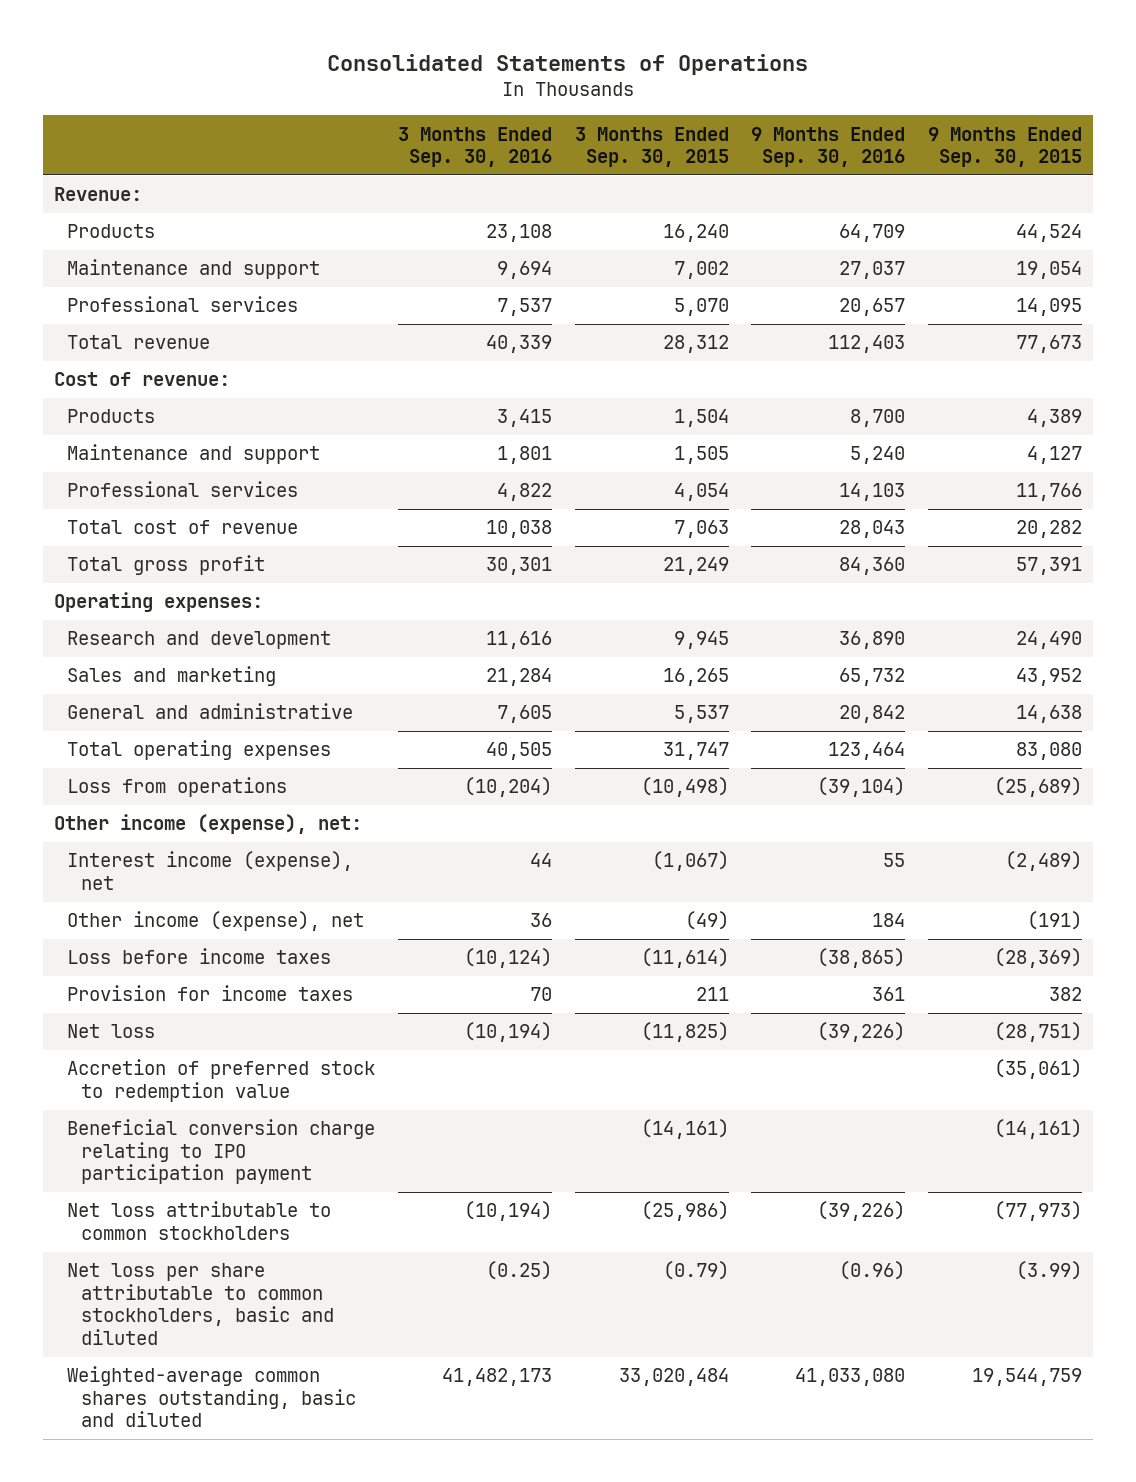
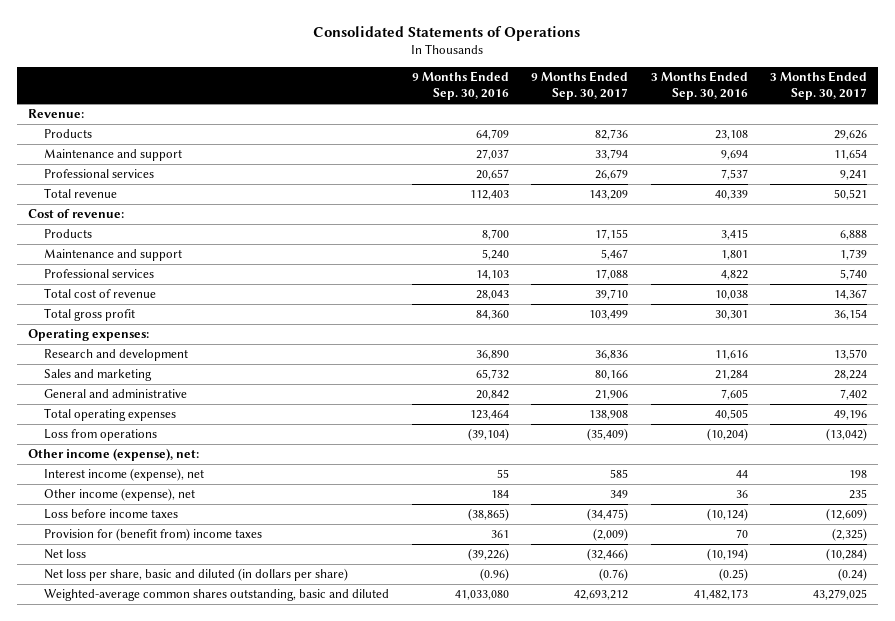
[574,126,729,167] 3 Months Ended Sep. 30, 2015 -> none
[928,126,1083,167] 9 Months Ended Sep. 30, 2015 -> none
none -> [531,71,629,101] 9 Months Ended Sep. 30, 2017
none -> [769,71,867,101] 3 Months Ended Sep. 30, 2017
[67,985,354,1002] Provision for income taxes -> [44,528,263,542] Provision for (benefit from) income taxes
[67,1059,376,1102] Accretion of preferred stock to redemption value -> none
[67,1119,376,1185] Beneficial conversion charge relating to IPO participation payment -> none
[67,1201,332,1240] Net loss attributable to common stockholders -> none
[67,1263,334,1345] Net loss per share attributable to common stockholders, basic and diluted -> [44,568,349,582] Net loss per share, basic and diluted (in dollars per share)

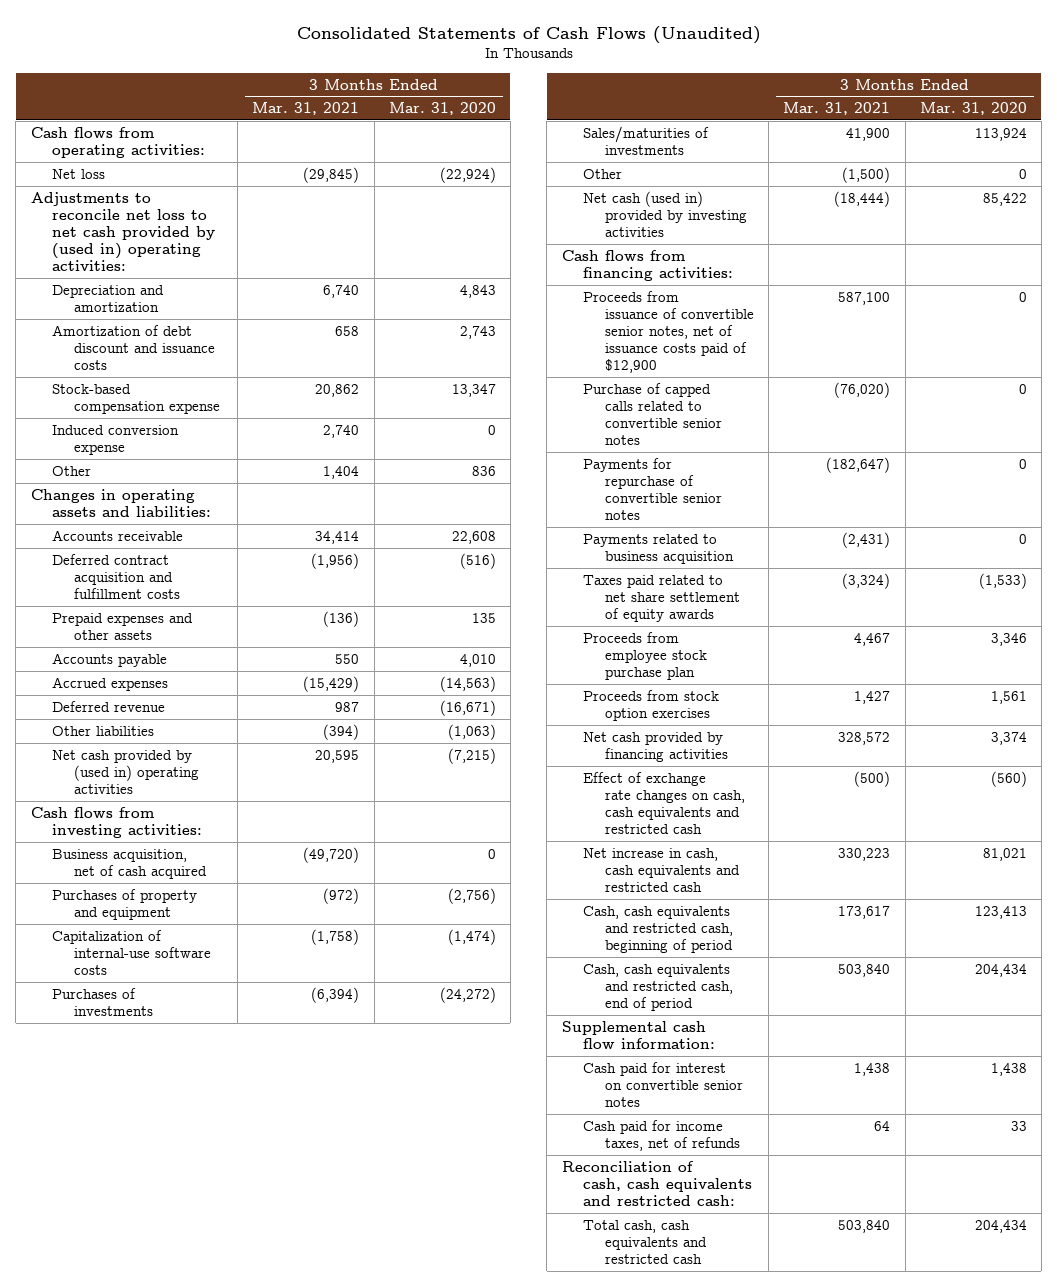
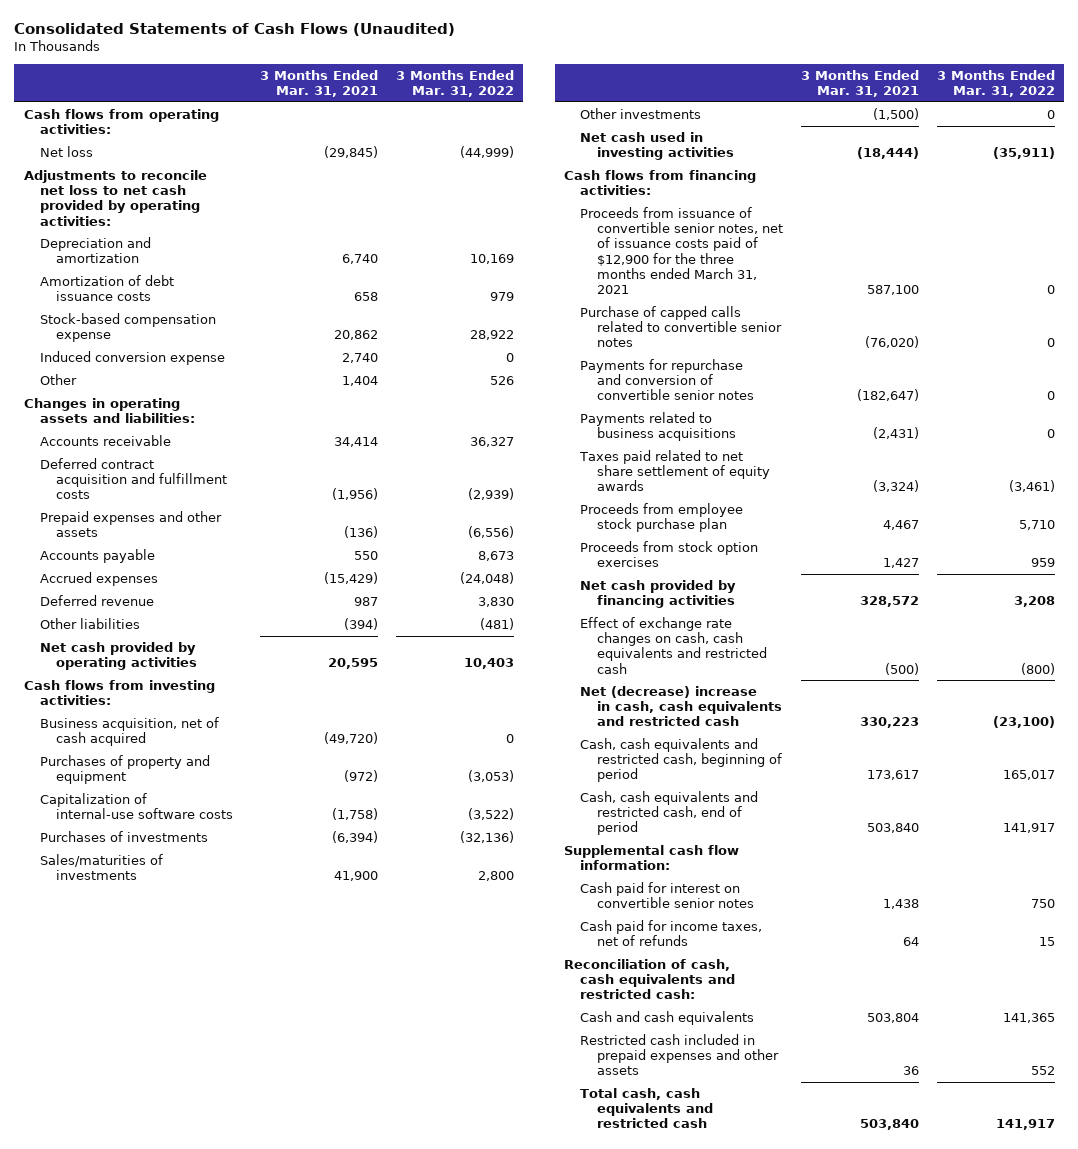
[388,102,496,116] Mar. 31, 2020 -> none
none -> [396,69,515,97] 3 Months Ended Mar. 31, 2022
[30,191,216,272] Adjustments to reconcile net loss to net cash provided by (used in) operating activities: -> [23,170,207,226] Adjustments to reconcile net loss to net cash provided by operating activities:
[52,324,216,371] Amortization of debt discount and issuance costs -> [39,275,174,302] Amortization of debt issuance costs
[52,749,200,795] Net cash provided by (used in) operating activities -> [39,642,198,671] Net cash provided by operating activities
[583,168,623,179] Other -> [580,108,702,120] Other investments
[583,190,748,238] Net cash (used in) provided by investing activities -> [580,132,734,161] Net cash used in investing activities
[583,290,755,374] Proceeds from issuance of convertible senior notes, net of issuance costs paid of $12,900 -> [580,207,783,295] Proceeds from issuance of convertible senior notes, net of issuance costs paid of $12,900 for the three months ended March 31, 2021
[583,457,723,521] Payments for repurchase of convertible senior notes -> [580,359,754,401] Payments for repurchase and conversion of convertible senior notes
[583,533,735,564] Payments related to business acquisition -> [580,412,736,442] Payments related to business acquisitions
[583,847,741,893] Net increase in cash, cash equivalents and restricted cash -> [580,686,782,727] Net (decrease) increase in cash, cash equivalents and restricted cash
none -> [580,1011,755,1026] Cash and cash equivalents
none -> [580,1034,779,1076] Restricted cash included in prepaid expenses and other assets

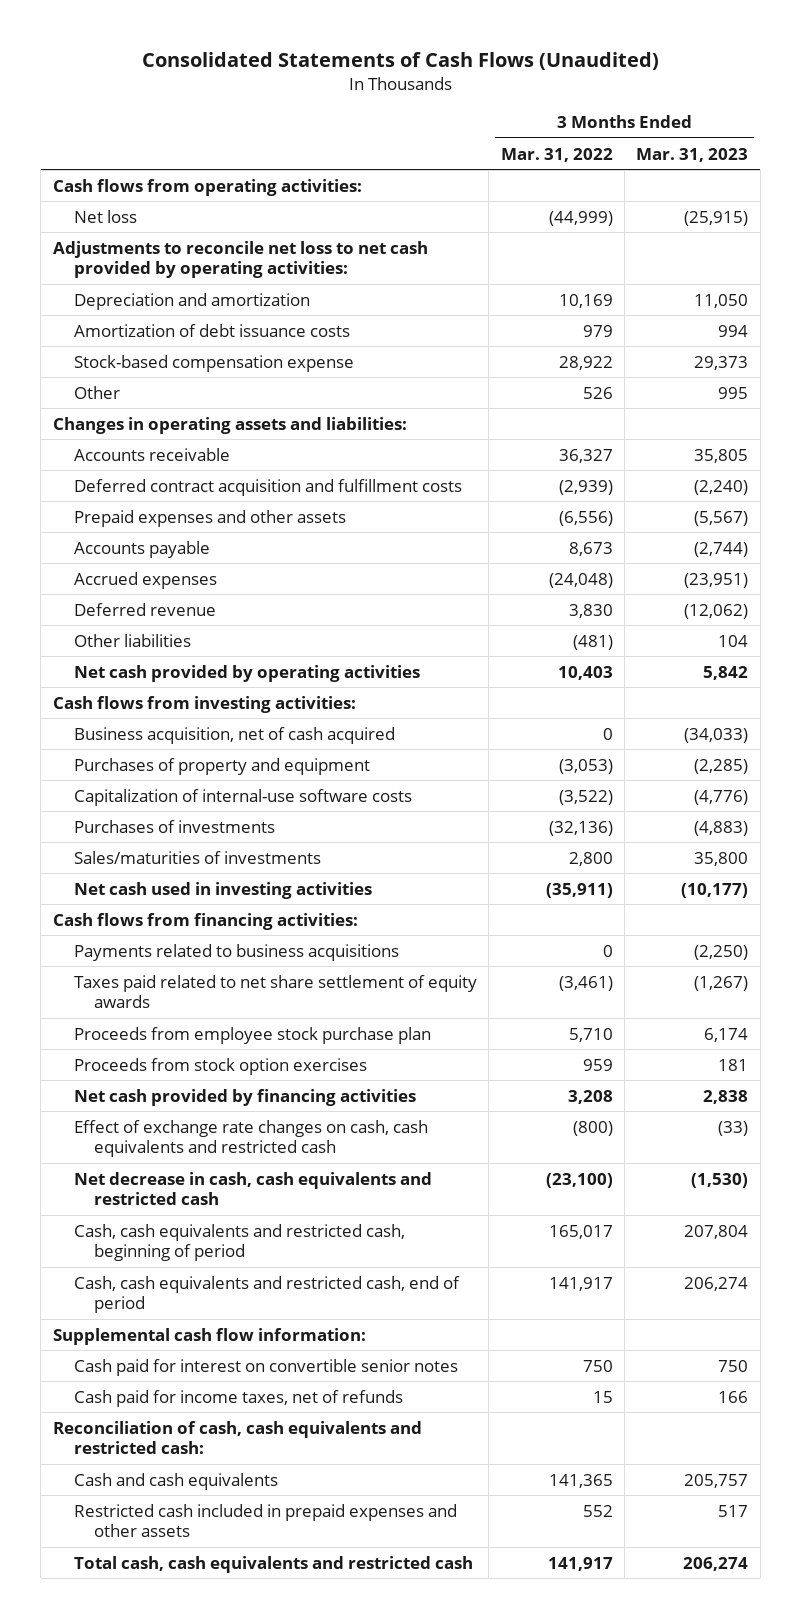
[260,69,379,97] 3 Months Ended Mar. 31, 2021 -> none
none -> [636,147,749,162] Mar. 31, 2023
[39,351,225,366] Induced conversion expense -> none
[580,108,702,120] Other investments -> none
[580,207,783,295] Proceeds from issuance of convertible senior notes, net of issuance costs paid of $12,900 for the three months ended March 31, 2021 -> none
[580,306,782,348] Purchase of capped calls related to convertible senior notes -> none
[580,359,754,401] Payments for repurchase and conversion of convertible senior notes -> none
[580,686,782,727] Net (decrease) increase in cash, cash equivalents and restricted cash -> [73,1171,432,1206] Net decrease in cash, cash equivalents and restricted cash

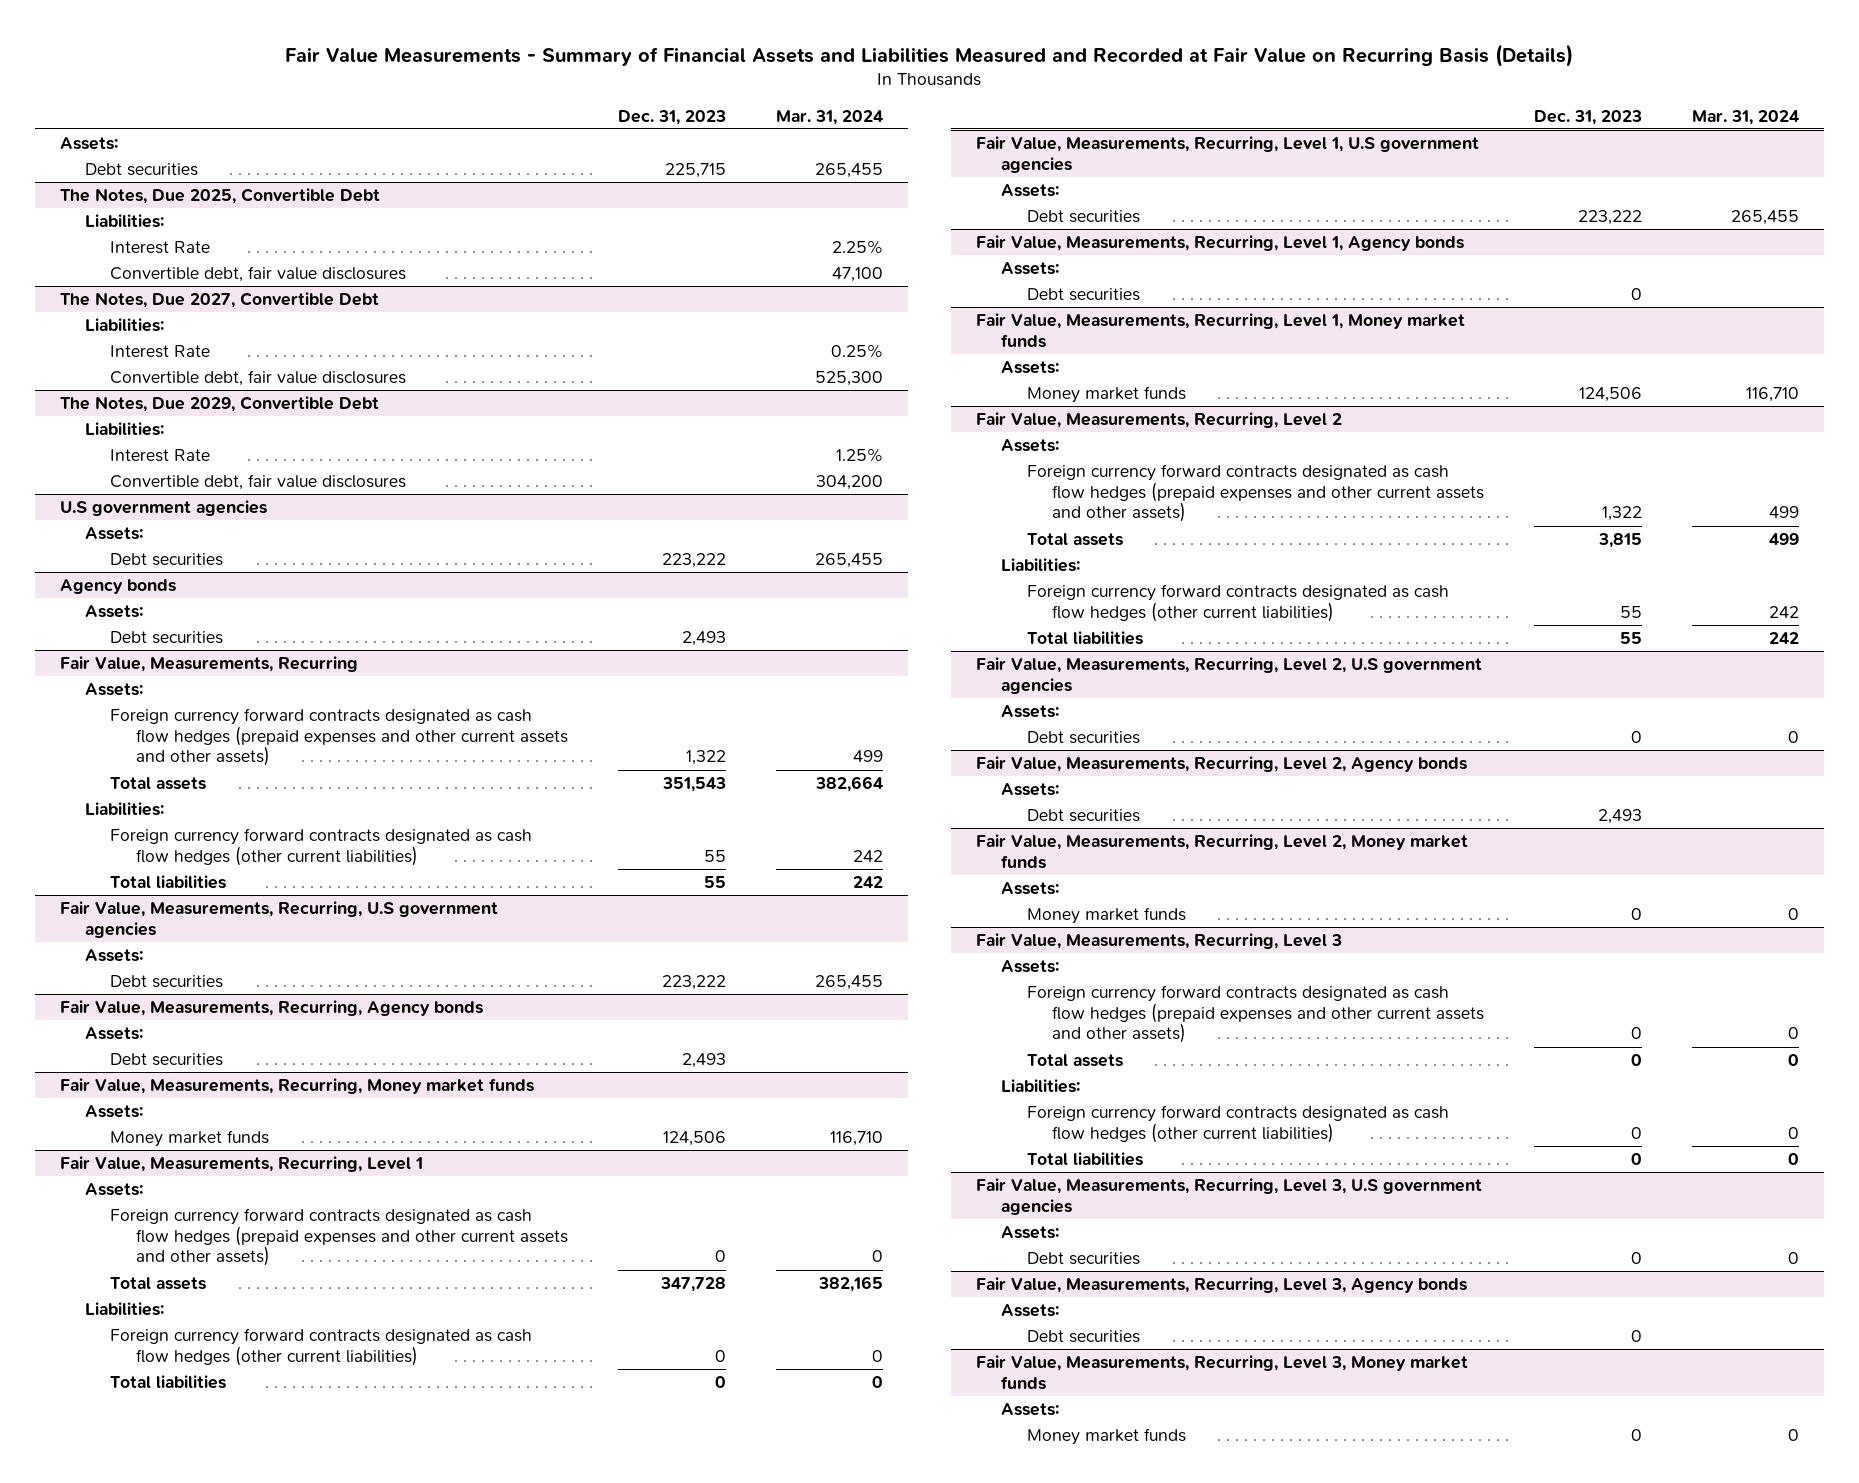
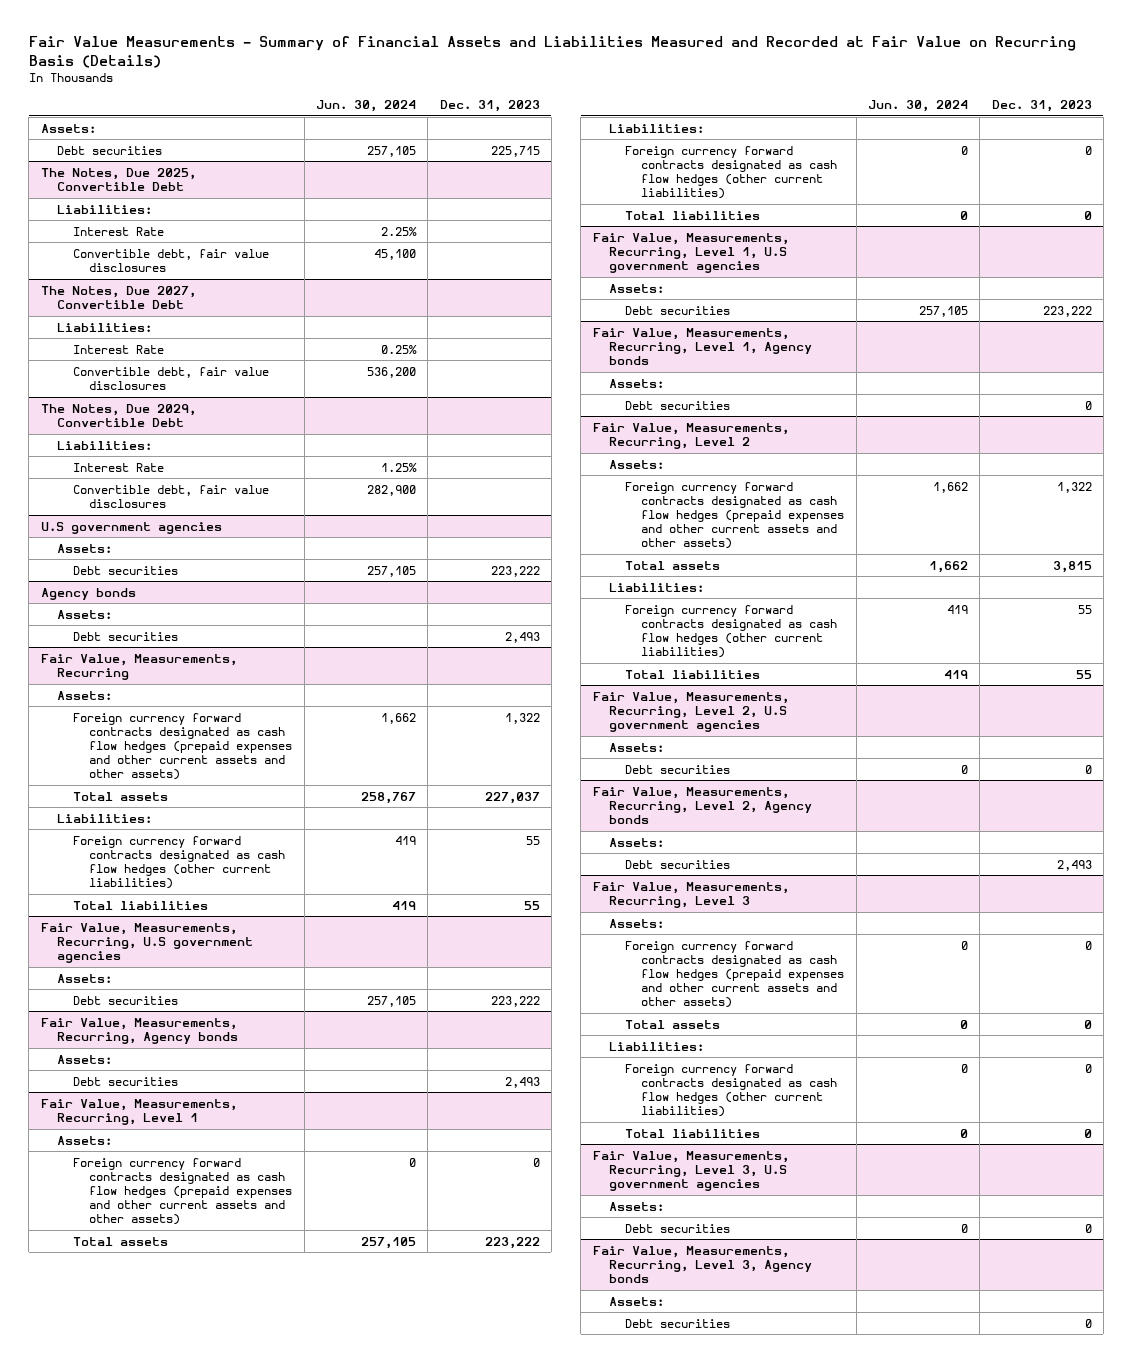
[775,109,883,125] Mar. 31, 2024 -> none
none -> [315,100,416,113] Jun. 30, 2024
[661,777,726,793] 351,543 -> [484,791,540,804] 227,037
[59,1078,534,1095] Fair Value, Measurements, Recurring, Money market funds -> none
[85,1105,144,1119] Assets: -> none
[110,1130,270,1148] Money market funds -> none
[659,1277,726,1293] 347,728 -> [484,1236,540,1249] 223,222
[976,313,1466,348] Fair Value, Measurements, Recurring, Level 1, Money market funds -> none
[1001,361,1060,375] Assets: -> none
[1026,386,1186,404] Money market funds -> none
[976,834,1469,869] Fair Value, Measurements, Recurring, Level 2, Money market funds -> none
[1001,882,1060,896] Assets: -> none
[1026,907,1186,925] Money market funds -> none
[976,1355,1469,1390] Fair Value, Measurements, Recurring, Level 3, Money market funds -> none
[1001,1403,1060,1417] Assets: -> none
[1026,1428,1186,1446] Money market funds -> none

